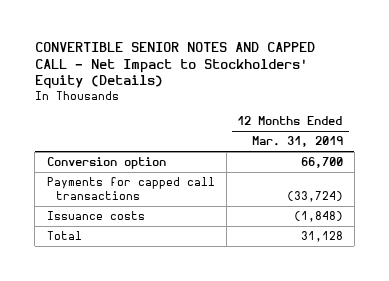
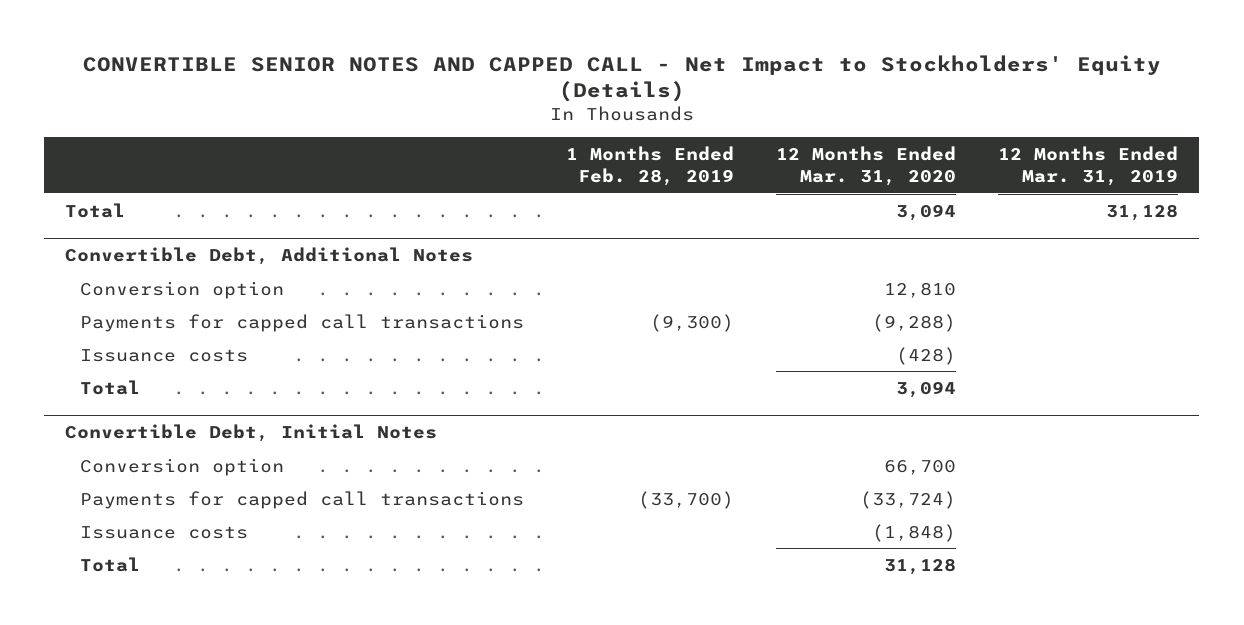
none -> [565,145,734,186] 1 Months Ended Feb. 28, 2019
none -> [776,145,957,186] 12 Months Ended Mar. 31, 2020
[46,157,166,170] Conversion option -> none
[46,177,215,200] Payments for capped call transactions -> none
[46,211,145,221] Issuance costs -> none
none -> [65,246,474,265] Convertible Debt, Additional Notes
none -> [79,280,284,299] Conversion option
none -> [79,313,524,332] Payments for capped call transactions
none -> [79,348,248,362] Issuance costs
none -> [79,379,140,395] Total
none -> [65,423,438,442] Convertible Debt, Initial Notes
none -> [79,457,284,476] Conversion option
none -> [79,490,524,509] Payments for capped call transactions
none -> [79,525,248,539] Issuance costs
none -> [79,556,140,572] Total

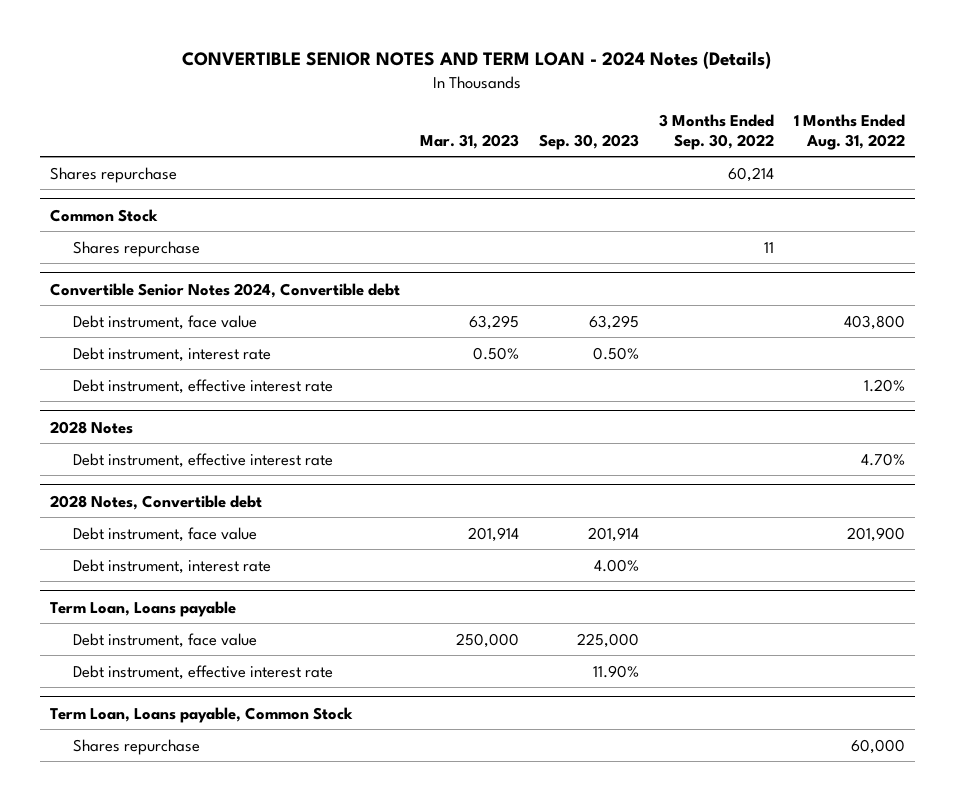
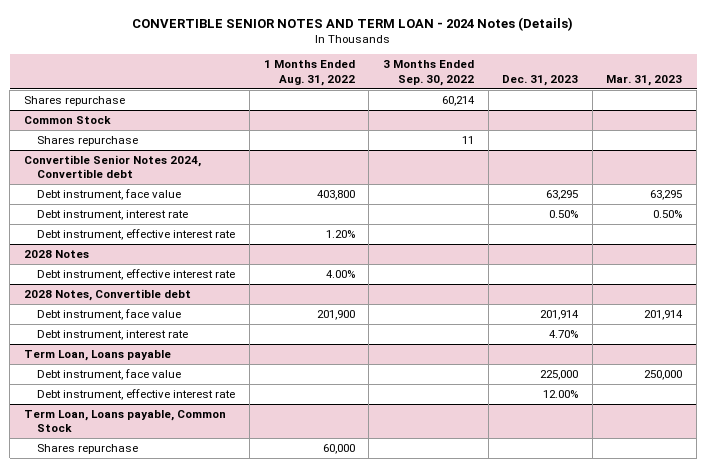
[538,133,639,150] Sep. 30, 2023 -> none
none -> [502,74,579,86] Dec. 31, 2023
[861,452,906,466] 4.70% -> [325,269,355,278] 4.00%

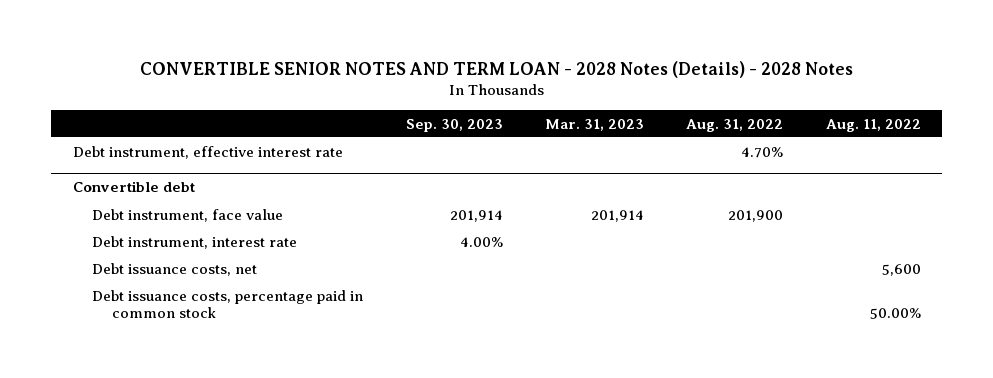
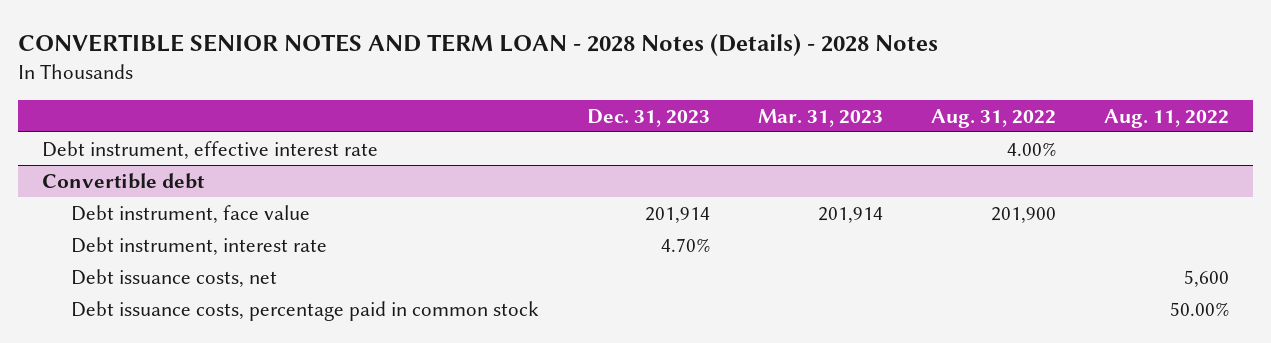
[405,118,503,132] Sep. 30, 2023 -> none
none -> [587,108,711,127] Dec. 31, 2023
[741,146,784,158] 4.70% -> [1007,141,1057,156] 4.00%

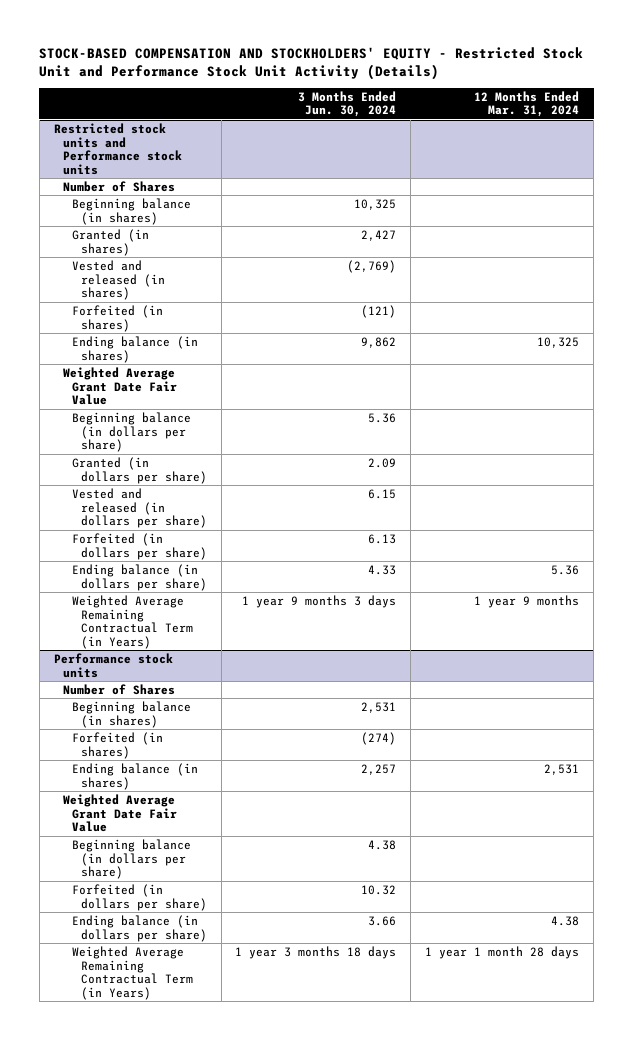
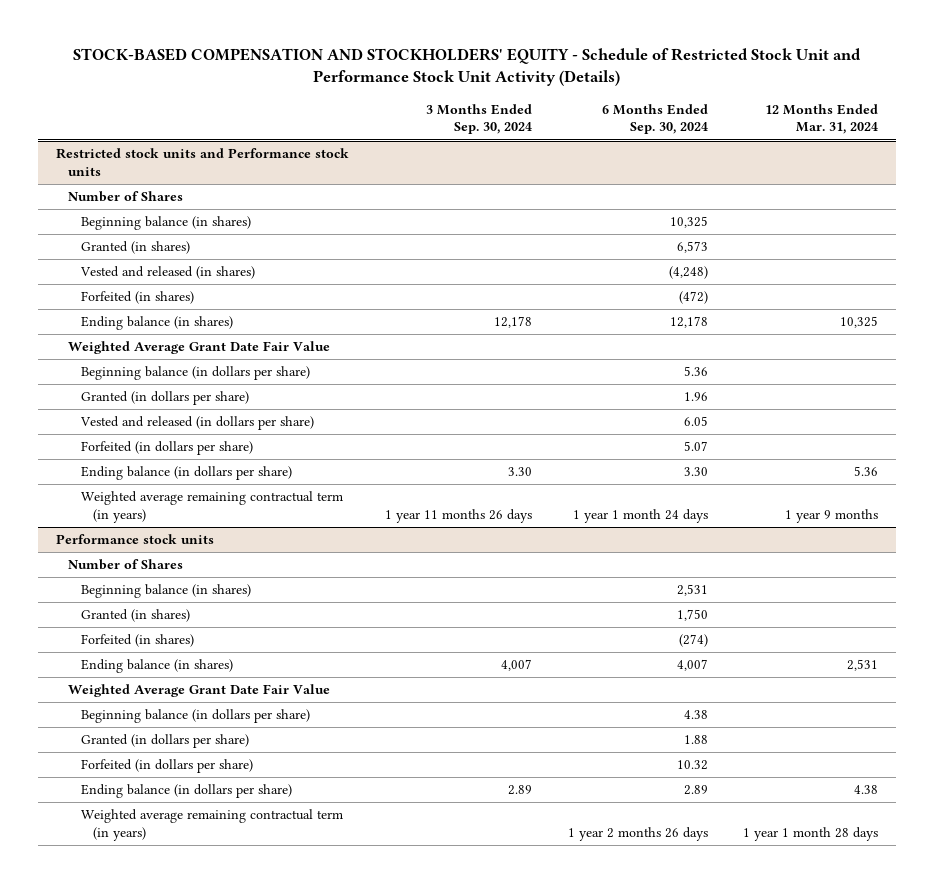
[39,46,584,81] STOCK-BASED COMPENSATION AND STOCKHOLDERS' EQUITY - Restricted Stock Unit and Performance Stock Unit Activity (Details) -> [73,48,862,87] STOCK-BASED COMPENSATION AND STOCKHOLDERS' EQUITY - Schedule of Restricted Stock Unit and Performance Stock Unit Activity (Details)
[298,90,397,118] 3 Months Ended Jun. 30, 2024 -> none
none -> [425,103,532,135] 3 Months Ended Sep. 30, 2024
none -> [601,103,708,135] 6 Months Ended Sep. 30, 2024
[71,594,193,649] Weighted Average Remaining Contractual Term (in Years) -> [80,491,343,524] Weighted average remaining contractual term (in years)
none -> [80,609,190,623] Granted (in shares)
none -> [80,734,249,749] Granted (in dollars per share)
[71,945,193,1000] Weighted Average Remaining Contractual Term (in Years) -> [80,809,343,842] Weighted average remaining contractual term (in years)

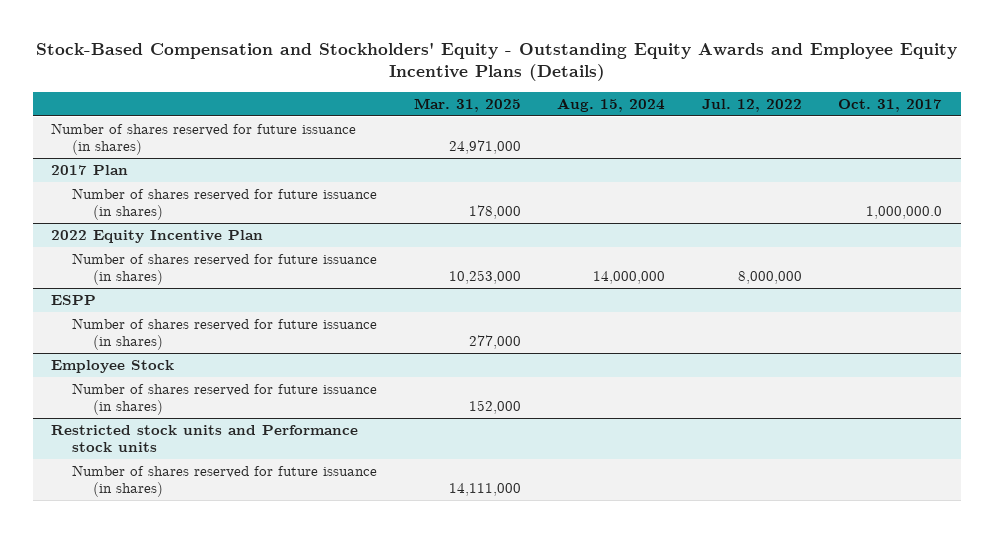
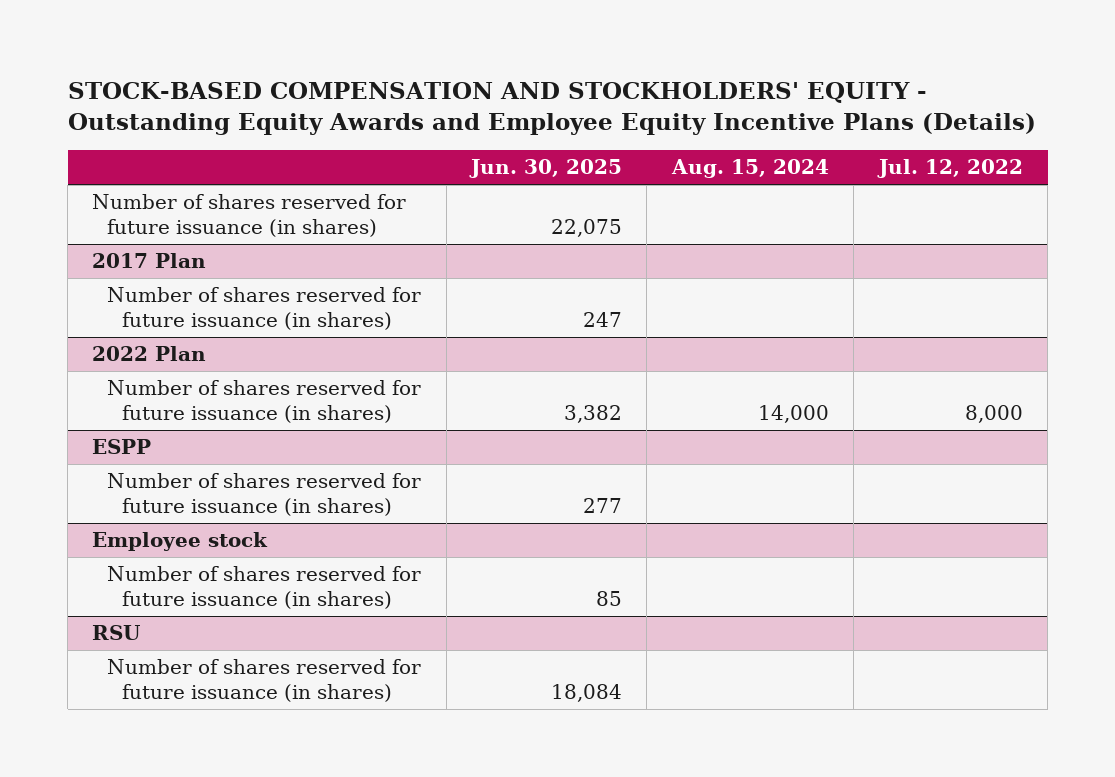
[35,42,957,82] Stock-Based Compensation and Stockholders' Equity - Outstanding Equity Awards and Employee Equity Incentive Plans (Details) -> [67,81,1036,135] STOCK-BASED COMPENSATION AND STOCKHOLDERS' EQUITY - Outstanding Equity Awards and Employee Equity Incentive Plans (Details)
[413,97,521,112] Mar. 31, 2025 -> none
[838,98,943,112] Oct. 31, 2017 -> none
none -> [469,159,623,179] Jun. 30, 2025
[50,229,263,243] 2022 Equity Incentive Plan -> [92,346,207,362] 2022 Plan
[593,271,666,285] 14,000,000 -> [757,404,829,423] 14,000
[737,271,802,285] 8,000,000 -> [964,404,1023,423] 8,000
[50,359,174,373] Employee Stock -> [92,532,269,552] Employee stock
[50,424,358,453] Restricted stock units and Performance stock units -> [92,625,141,641] RSU

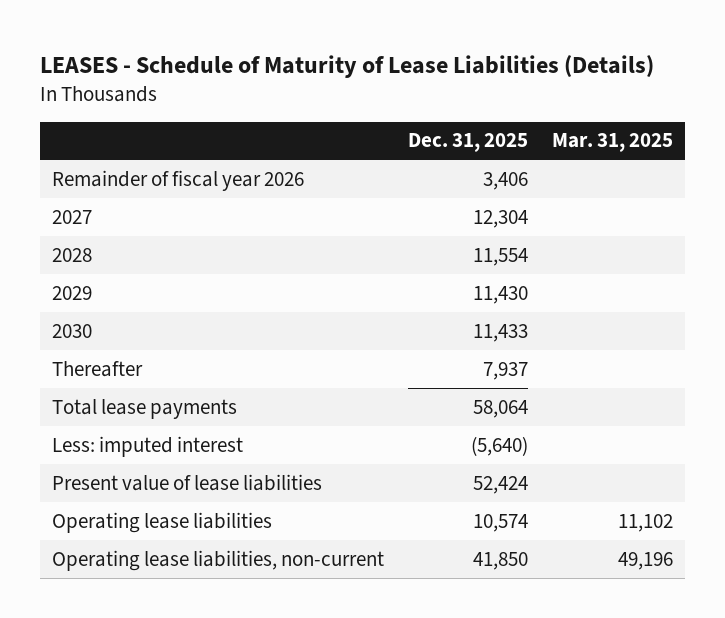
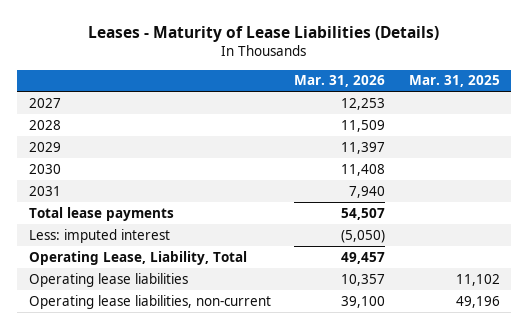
[40,54,655,78] LEASES - Schedule of Maturity of Lease Liabilities (Details) -> [88,25,440,42] Leases - Maturity of Lease Liabilities (Details)
[408,133,529,153] Dec. 31, 2025 -> none
none -> [294,75,386,88] Mar. 31, 2026
[52,169,305,191] Remainder of fiscal year 2026 -> none
[52,360,144,377] Thereafter -> none
none -> [28,185,61,196] 2031
[52,473,323,491] Present value of lease liabilities -> [28,250,247,265] Operating Lease, Liability, Total

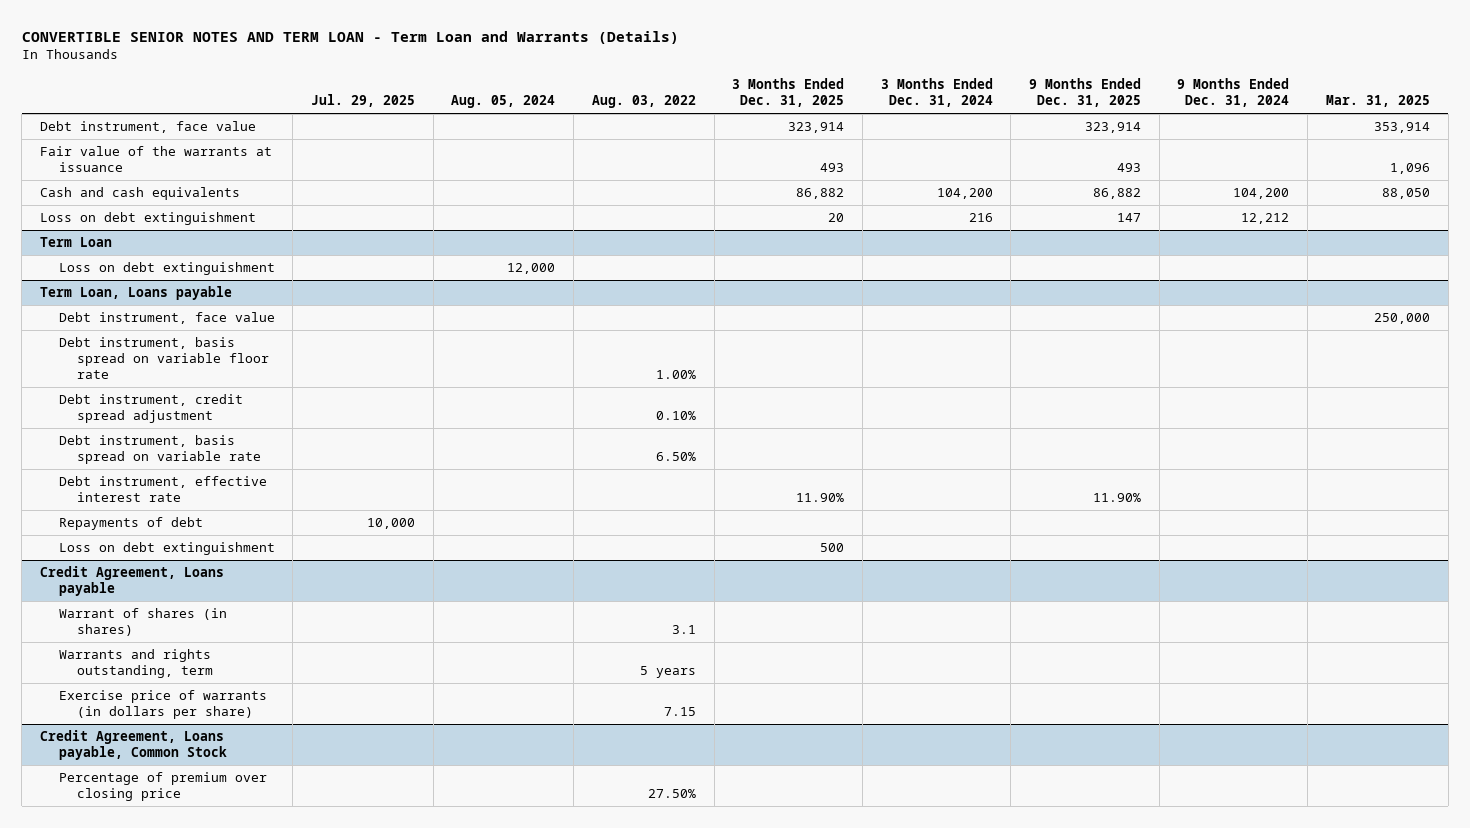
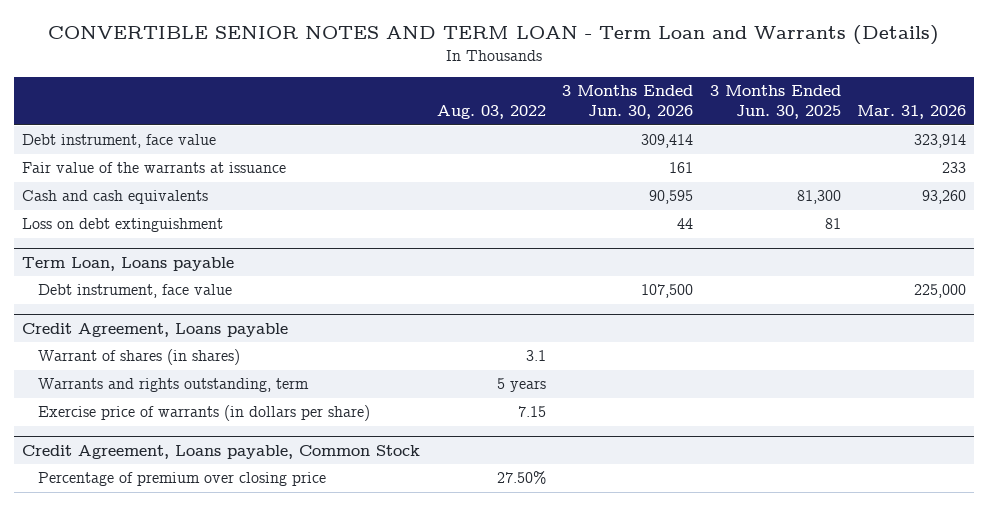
[311,94,416,108] Jul. 29, 2025 -> none
[451,95,556,109] Aug. 05, 2024 -> none
[732,78,845,108] 3 Months Ended Dec. 31, 2025 -> none
[880,78,993,108] 3 Months Ended Dec. 31, 2024 -> none
[1029,78,1142,108] 9 Months Ended Dec. 31, 2025 -> none
[1177,78,1290,108] 9 Months Ended Dec. 31, 2024 -> none
[1325,95,1430,108] Mar. 31, 2025 -> none
none -> [562,85,694,120] 3 Months Ended Jun. 30, 2026
none -> [709,85,841,120] 3 Months Ended Jun. 30, 2025
none -> [857,105,967,120] Mar. 31, 2026
[40,237,113,248] Term Loan -> none
[58,262,275,276] Loss on debt extinguishment -> none
[58,337,270,380] Debt instrument, basis spread on variable floor rate -> none
[58,394,243,424] Debt instrument, credit spread adjustment -> none
[58,435,262,465] Debt instrument, basis spread on variable rate -> none
[58,476,267,503] Debt instrument, effective interest rate -> none
[58,517,203,531] Repayments of debt -> none
[58,542,275,556] Loss on debt extinguishment -> none

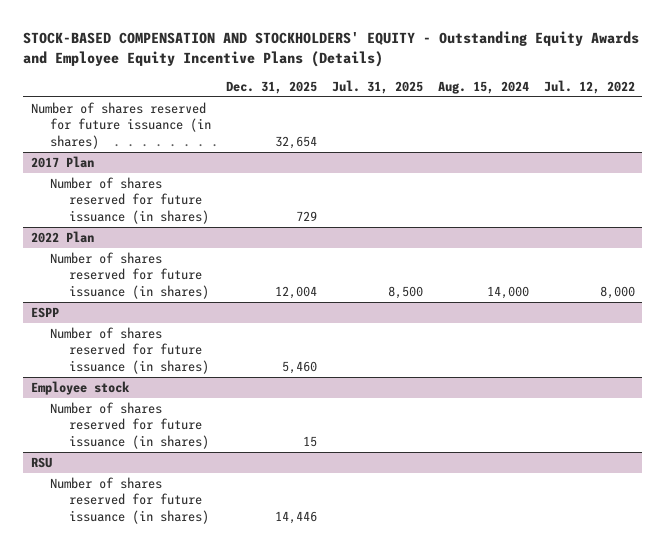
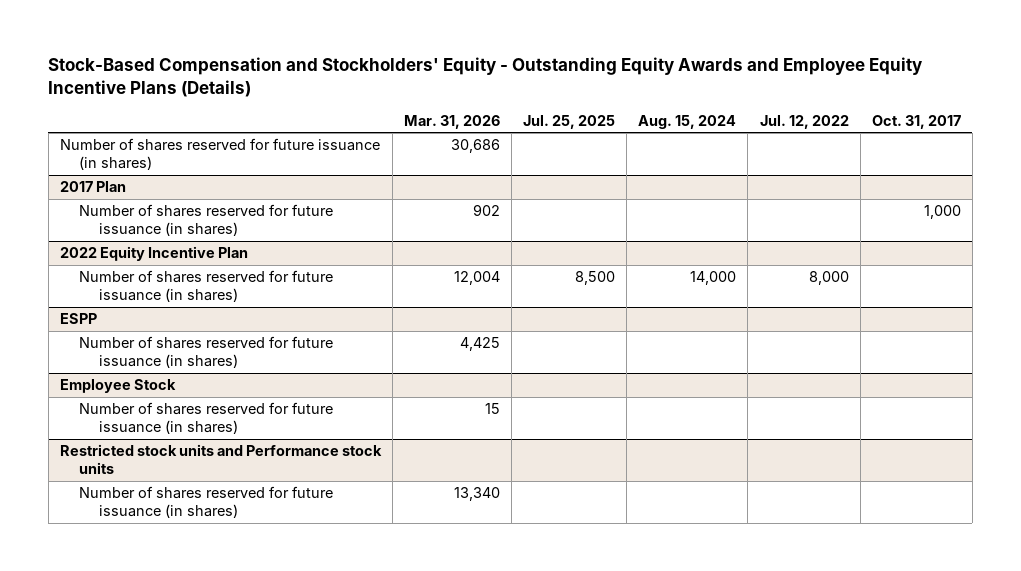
[23,31,640,67] STOCK-BASED COMPENSATION AND STOCKHOLDERS' EQUITY - Outstanding Equity Awards and Employee Equity Incentive Plans (Details) -> [48,57,923,97] Stock-Based Compensation and Stockholders' Equity - Outstanding Equity Awards and Employee Equity Incentive Plans (Details)
[225,80,317,94] Dec. 31, 2025 -> none
[331,79,423,94] Jul. 31, 2025 -> none
none -> [404,114,501,129] Mar. 31, 2026
none -> [523,114,616,129] Jul. 25, 2025
none -> [871,114,961,129] Oct. 31, 2017
[30,230,94,243] 2022 Plan -> [59,246,248,262] 2022 Equity Incentive Plan
[30,380,130,395] Employee stock -> [59,379,176,394] Employee Stock
[30,456,52,468] RSU -> [59,444,382,475] Restricted stock units and Performance stock units

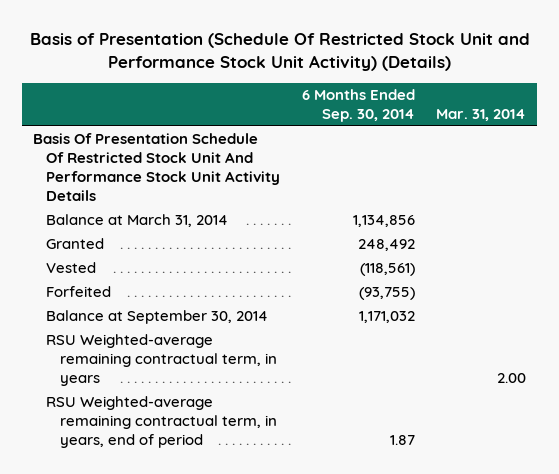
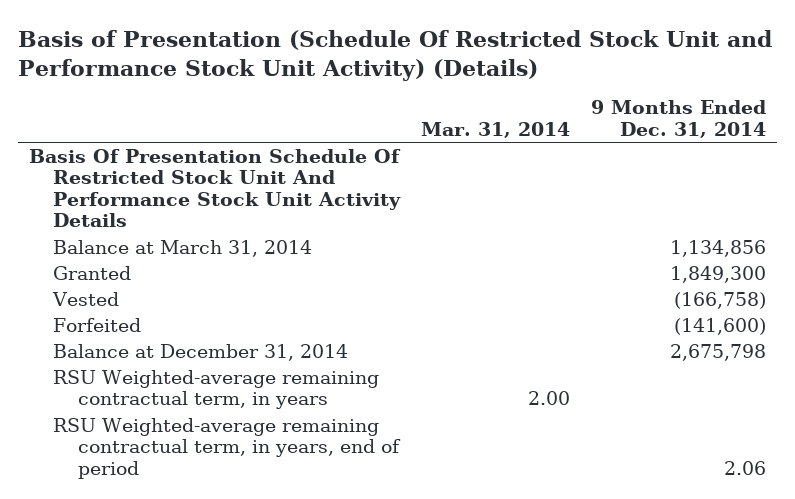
[301,89,415,123] 6 Months Ended Sep. 30, 2014 -> none
none -> [591,100,767,138] 9 Months Ended Dec. 31, 2014
[46,310,269,325] Balance at September 30, 2014 -> [53,343,349,361] Balance at December 31, 2014

